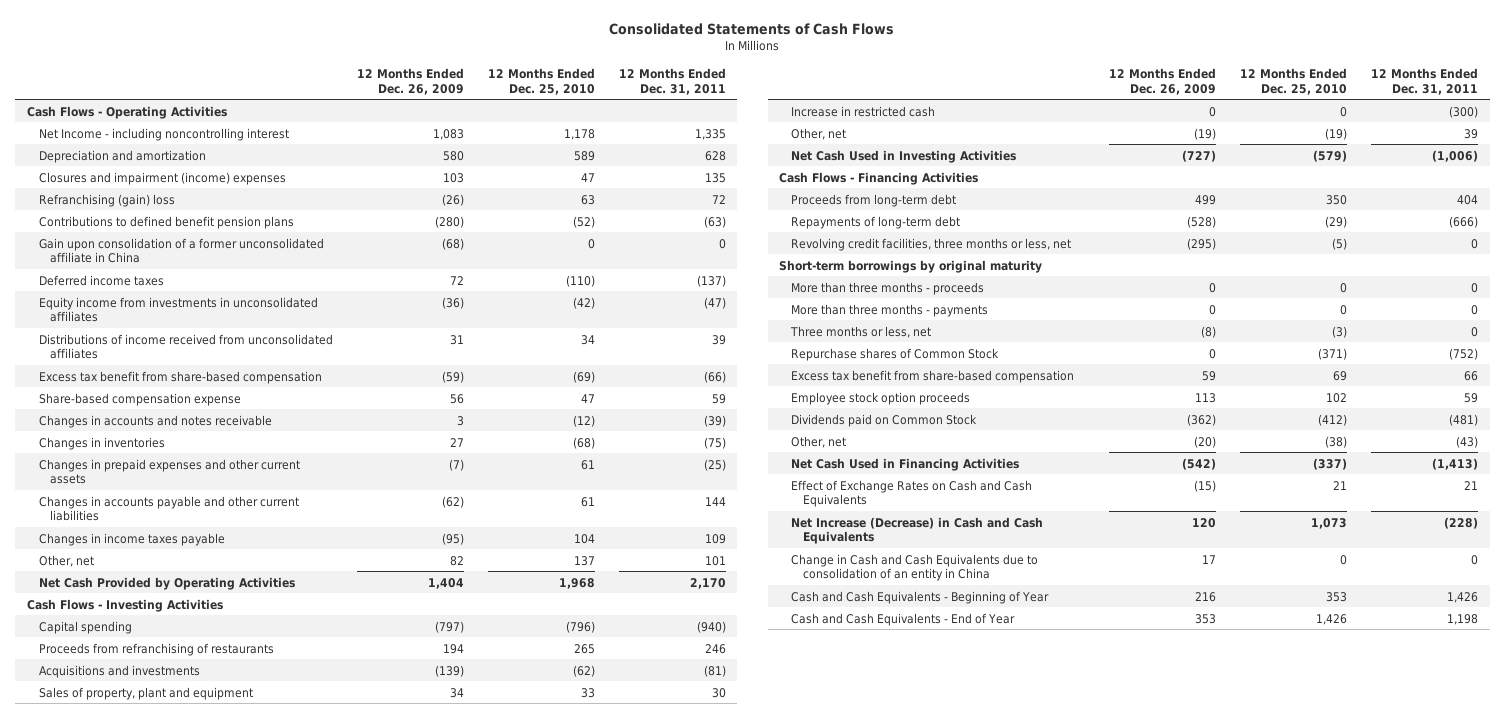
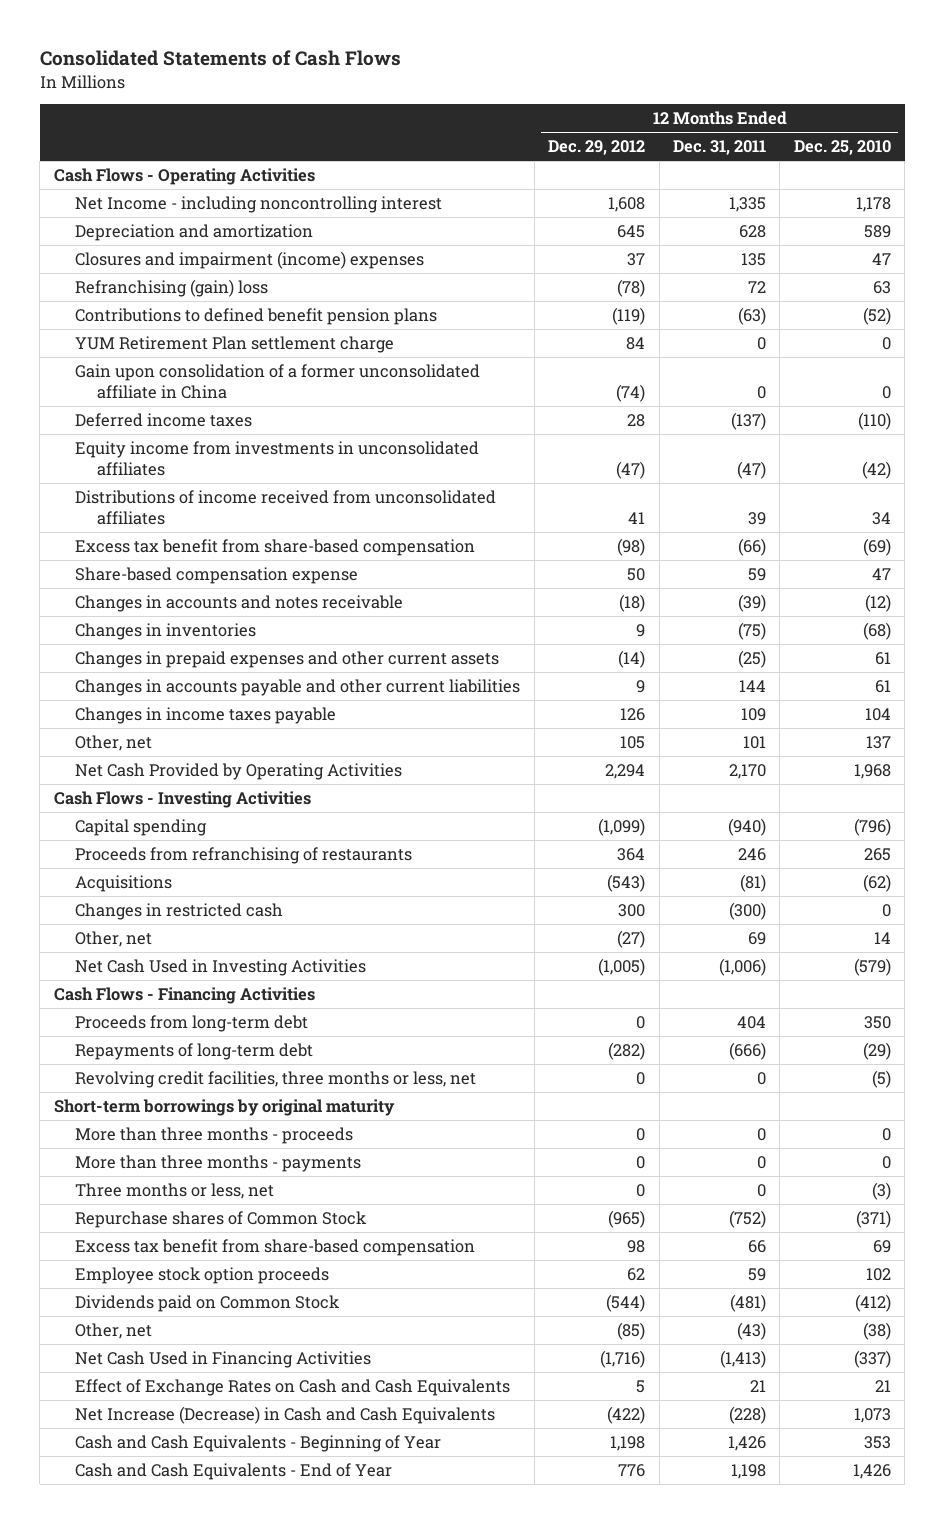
[356,67,464,95] 12 Months Ended Dec. 26, 2009 -> none
none -> [548,140,646,156] Dec. 29, 2012
none -> [75,335,395,353] YUM Retirement Plan settlement charge
[38,686,253,700] Sales of property, plant and equipment -> none
[38,664,200,678] Acquisitions and investments -> [75,874,173,892] Acquisitions
[791,105,936,117] Increase in restricted cash -> [75,902,284,920] Changes in restricted cash
[1324,127,1347,140] (19) -> [873,931,891,944] 14
[1463,128,1478,139] 39 -> [748,931,767,945] 69
[791,553,1039,582] Change in Cash and Cash Equivalents due to consolidation of an entity in China -> none

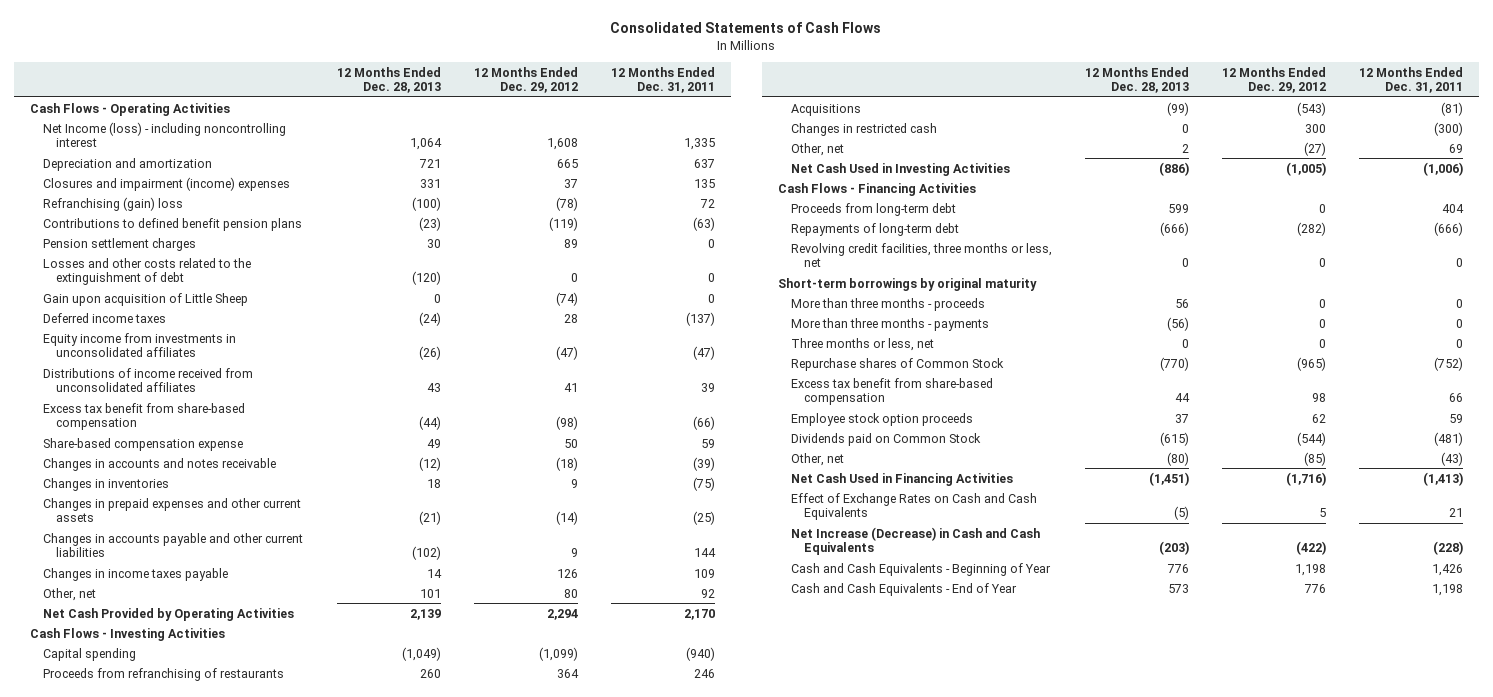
[793,140,891,156] Dec. 25, 2010 -> none
none -> [336,66,441,93] 12 Months Ended Dec. 28, 2013
[75,195,443,213] Net Income - including noncontrolling interest -> [43,121,287,147] Net Income (loss) - including noncontrolling interest
[617,224,646,238] 645 -> [556,158,578,168] 665
[739,224,767,238] 628 -> [693,158,715,168] 637
[75,335,395,353] YUM Retirement Plan settlement charge -> none
none -> [43,237,197,251] Pension settlement charges
none -> [43,257,252,285] Losses and other costs related to the extinguishment of debt
[75,363,481,400] Gain upon consolidation of a former unconsolidated affiliate in China -> [43,292,249,306] Gain upon acquisition of Little Sheep
[620,735,646,749] 105 -> [563,588,578,598] 80
[743,735,767,749] 101 -> [700,588,715,598] 92

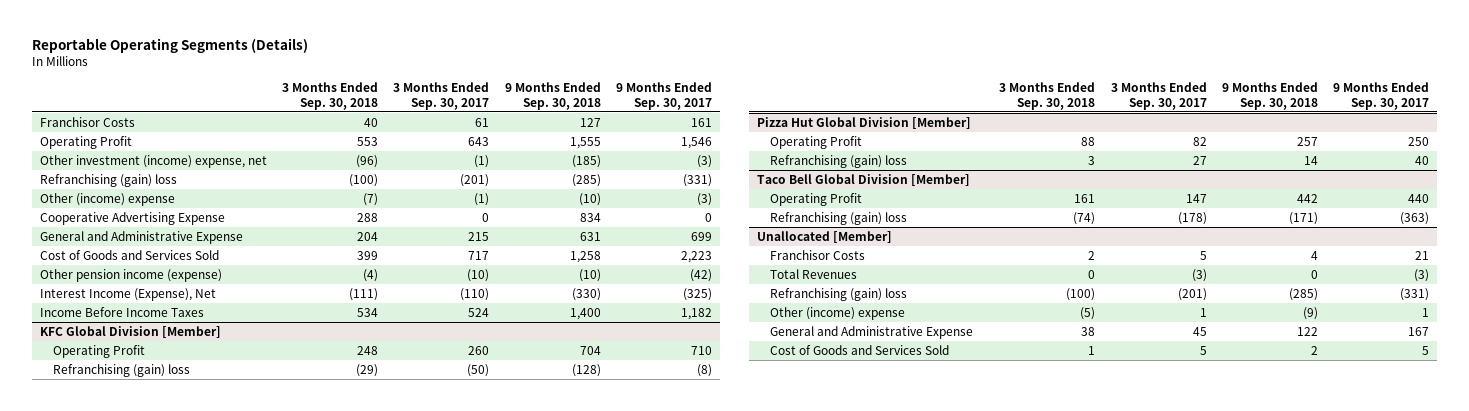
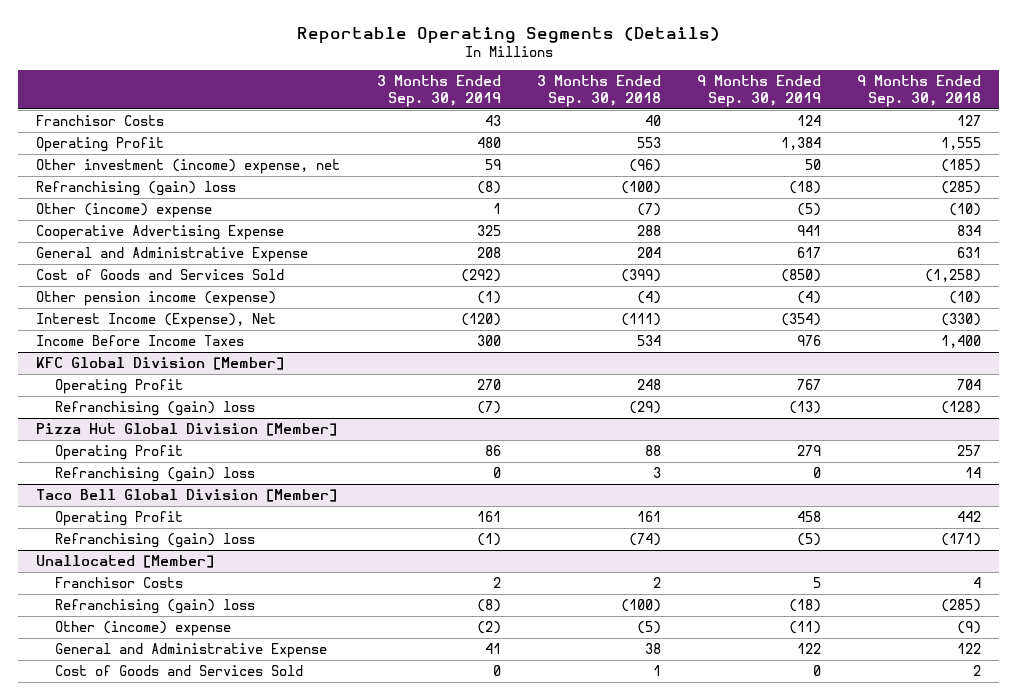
[393,82,490,110] 3 Months Ended Sep. 30, 2017 -> none
[616,82,713,110] 9 Months Ended Sep. 30, 2017 -> none
none -> [376,75,501,107] 3 Months Ended Sep. 30, 2019
none -> [696,75,821,107] 9 Months Ended Sep. 30, 2019
[357,250,379,260] 399 -> [620,269,661,283] (399)
[569,250,601,263] 1,258 -> [925,269,982,283] (1,258)
[770,268,858,279] Total Revenues -> none

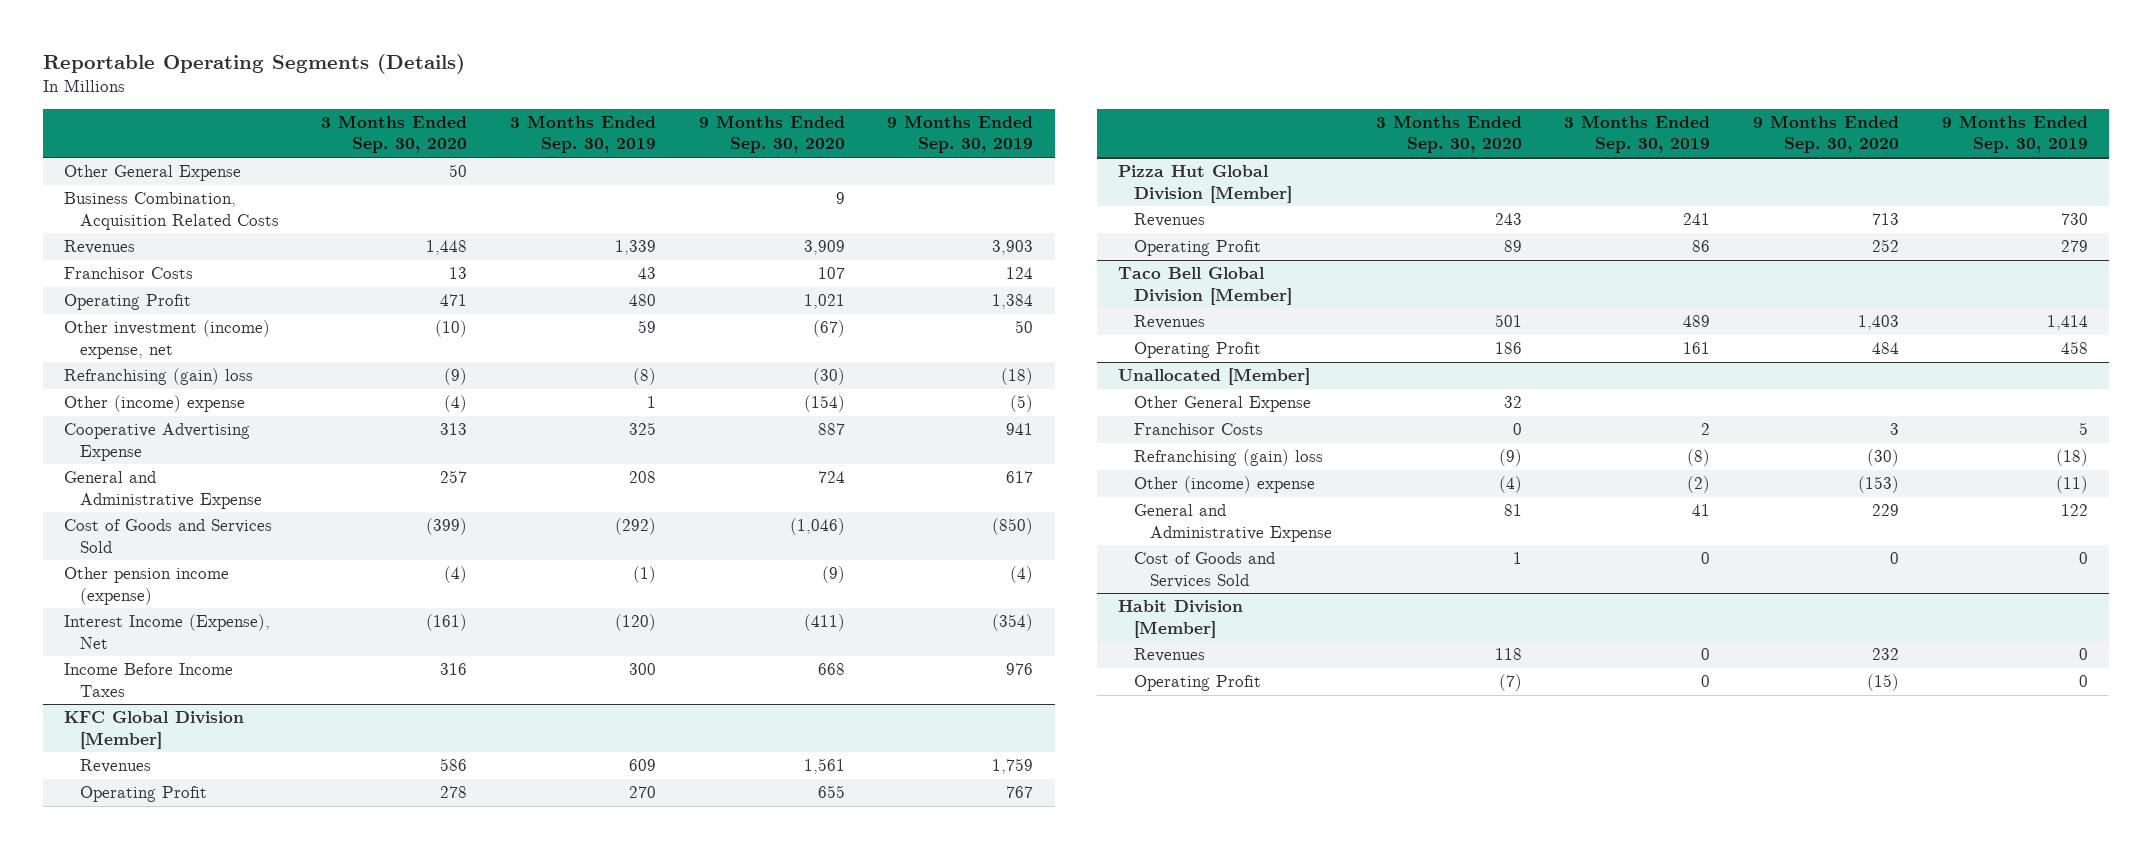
[536,75,661,107] 3 Months Ended Sep. 30, 2018 -> none
[857,75,982,107] 9 Months Ended Sep. 30, 2018 -> none
none -> [321,115,468,154] 3 Months Ended Sep. 30, 2020
none -> [698,115,845,154] 9 Months Ended Sep. 30, 2020
none -> [64,165,242,182] Other General Expense
none -> [64,192,279,230] Business Combination, Acquisition Related Costs
none -> [64,240,136,255] Revenues
none -> [79,759,151,774] Revenues
[55,401,256,417] Refranchising (gain) loss -> none
none -> [1133,213,1205,228] Revenues
[55,467,256,483] Refranchising (gain) loss -> none
none -> [1133,315,1205,330] Revenues
[55,533,256,549] Refranchising (gain) loss -> none
none -> [1133,396,1311,413] Other General Expense
none -> [1118,600,1244,638] Habit Division [Member]
none -> [1133,648,1205,663] Revenues
none -> [1133,675,1261,692] Operating Profit

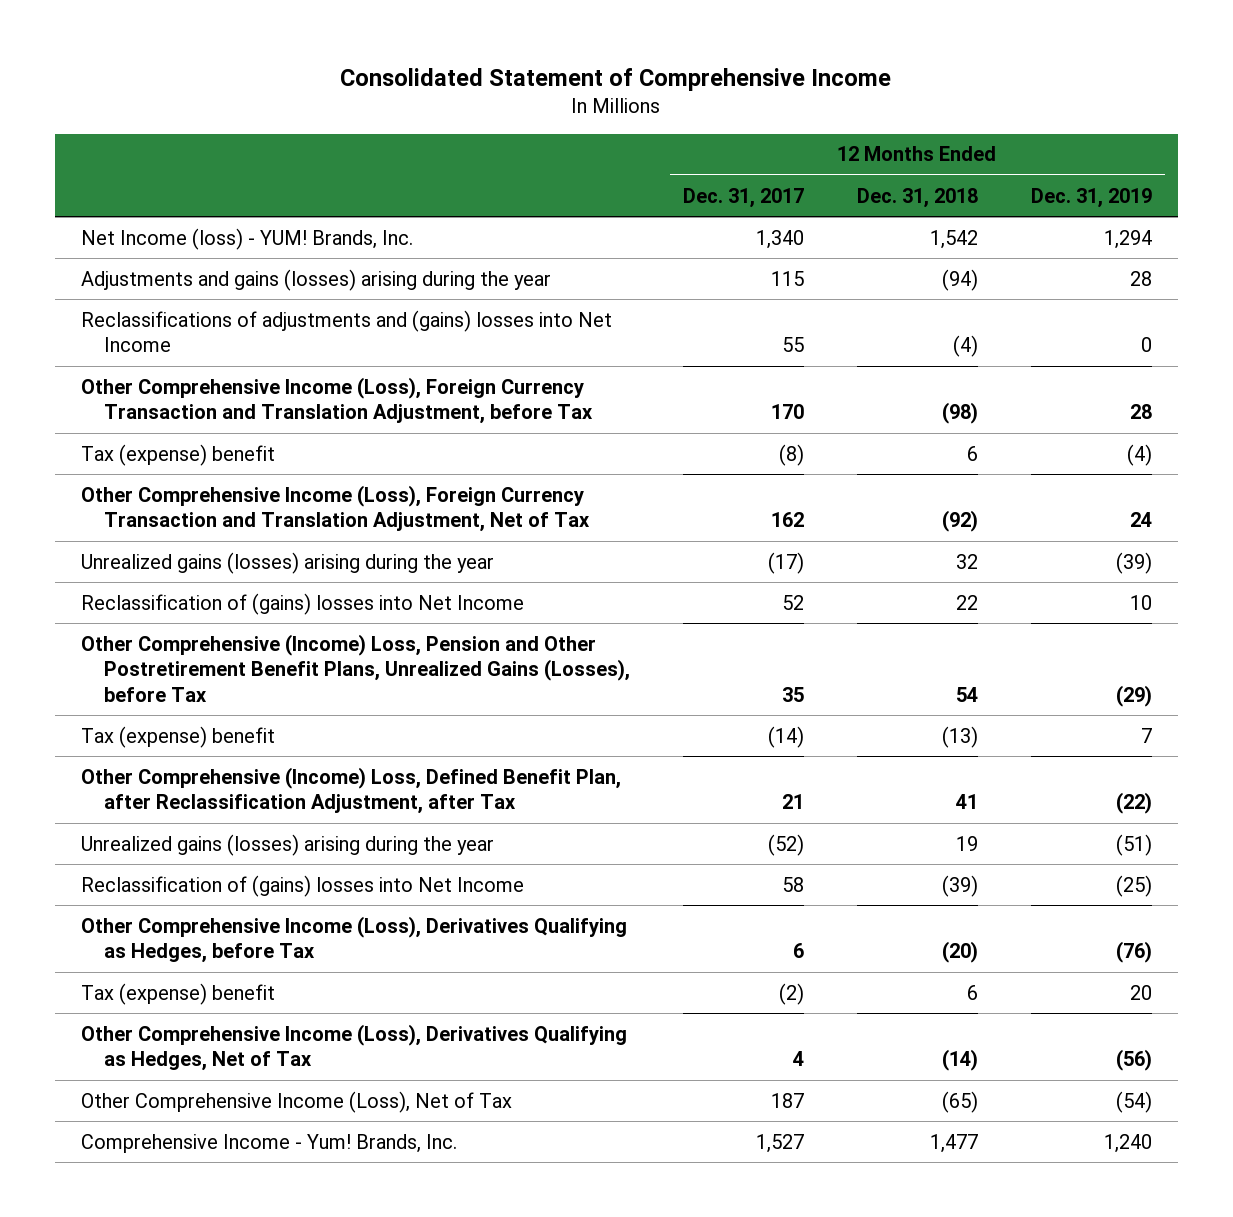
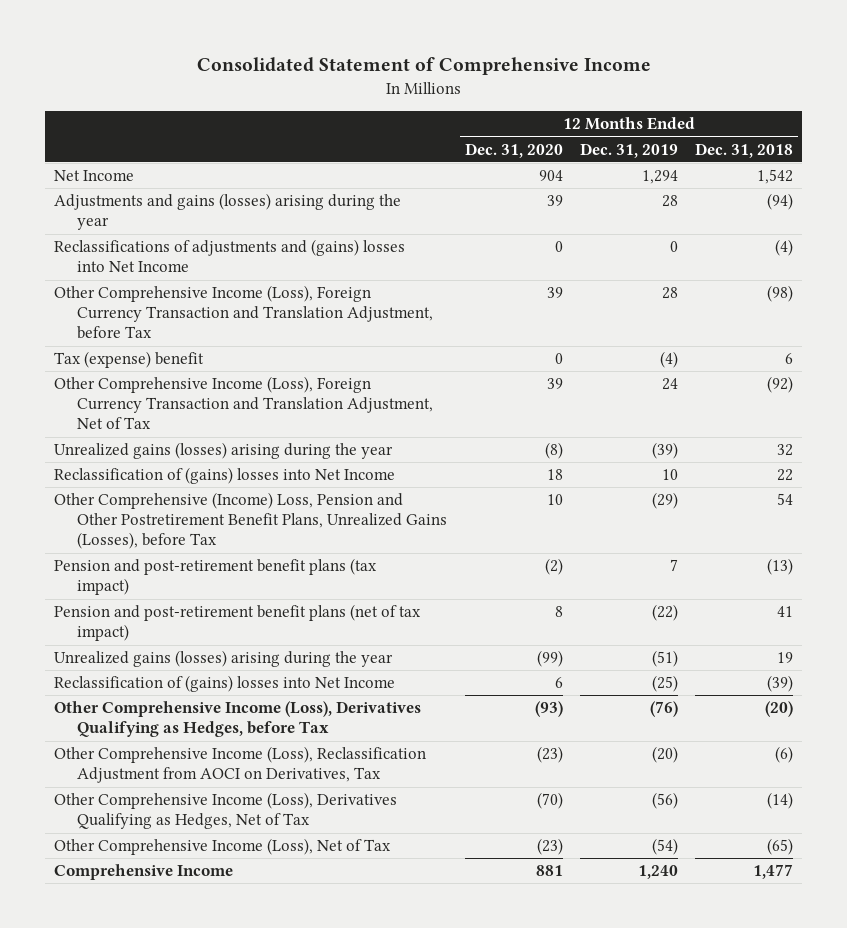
[682,187,804,208] Dec. 31, 2017 -> none
none -> [464,142,563,158] Dec. 31, 2020
[81,227,414,250] Net Income (loss) - YUM! Brands, Inc. -> [53,170,134,182] Net Income
[81,725,276,748] Tax (expense) benefit -> [53,558,377,596] Pension and post-retirement benefit plans (tax impact)
[81,766,622,815] Other Comprehensive (Income) Loss, Defined Benefit Plan, after Reclassification Adjustment, after Tax -> [53,604,421,642] Pension and post-retirement benefit plans (net of tax impact)
[81,982,276,1005] Tax (expense) benefit -> none
none -> [53,746,426,784] Other Comprehensive Income (Loss), Reclassification Adjustment from AOCI on Derivatives, Tax
[81,1133,458,1153] Comprehensive Income - Yum! Brands, Inc. -> [53,864,233,881] Comprehensive Income

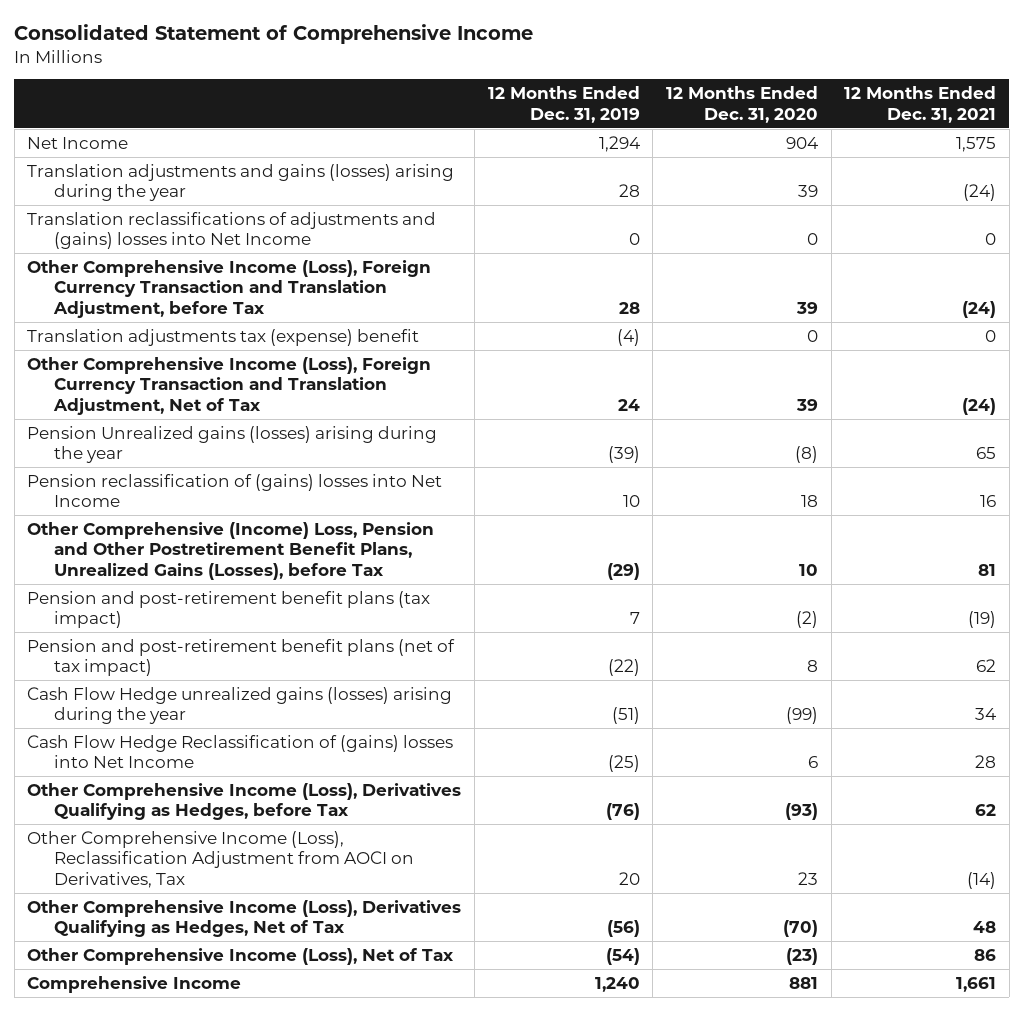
[695,142,794,158] Dec. 31, 2018 -> none
none -> [844,86,997,123] 12 Months Ended Dec. 31, 2021
[53,193,401,231] Adjustments and gains (losses) arising during the year -> [27,163,455,202] Translation adjustments and gains (losses) arising during the year
[53,239,405,273] Reclassifications of adjustments and (gains) losses into Net Income -> [27,211,437,250] Translation reclassifications of adjustments and (gains) losses into Net Income
[53,351,204,369] Tax (expense) benefit -> [27,328,420,346] Translation adjustments tax (expense) benefit
[53,442,393,460] Unrealized gains (losses) arising during the year -> [27,425,438,464] Pension Unrealized gains (losses) arising during the year
[53,467,395,485] Reclassification of (gains) losses into Net Income -> [27,473,443,508] Pension reclassification of (gains) losses into Net Income
[53,650,393,668] Unrealized gains (losses) arising during the year -> [27,686,453,725] Cash Flow Hedge unrealized gains (losses) arising during the year
[53,675,395,693] Reclassification of (gains) losses into Net Income -> [27,734,454,769] Cash Flow Hedge Reclassification of (gains) losses into Net Income
[536,746,563,764] (23) -> [797,871,818,885] 23
[652,746,679,764] (20) -> [618,871,640,885] 20

